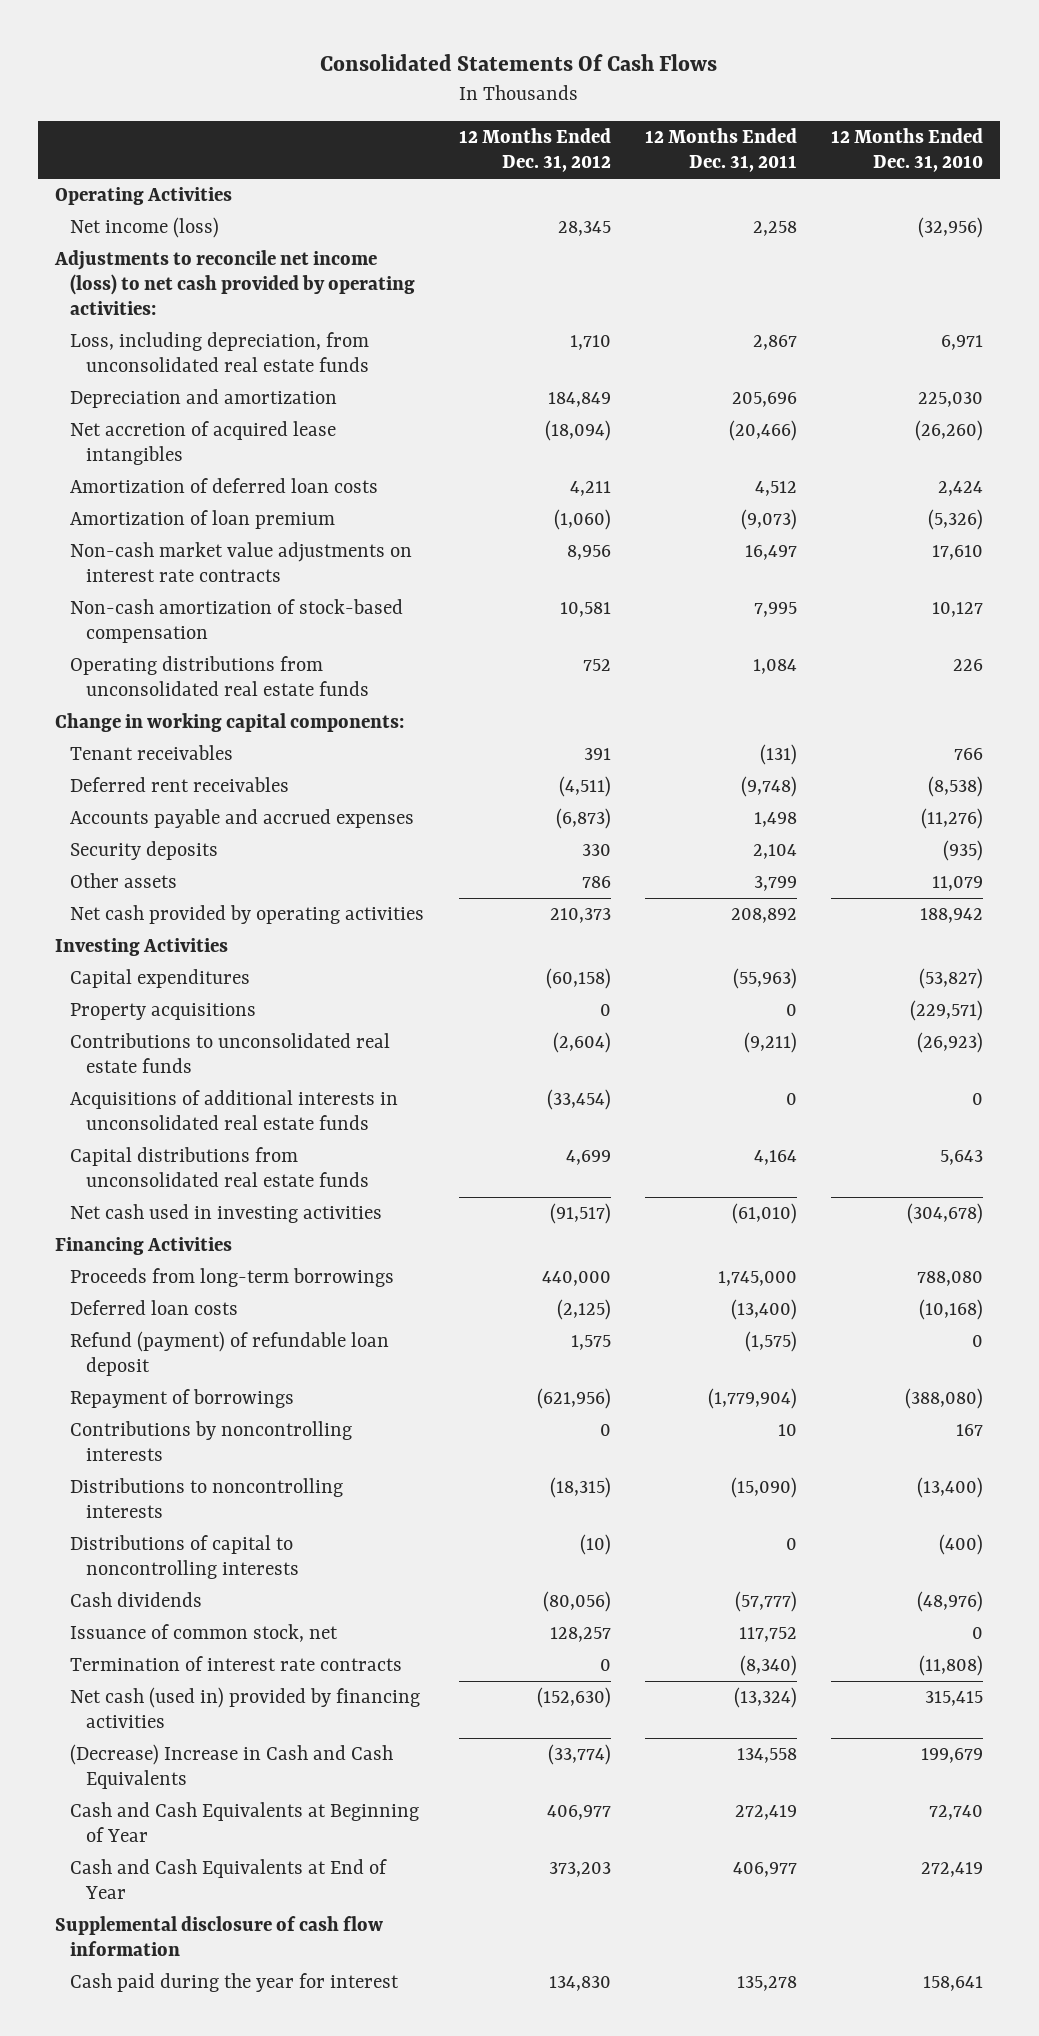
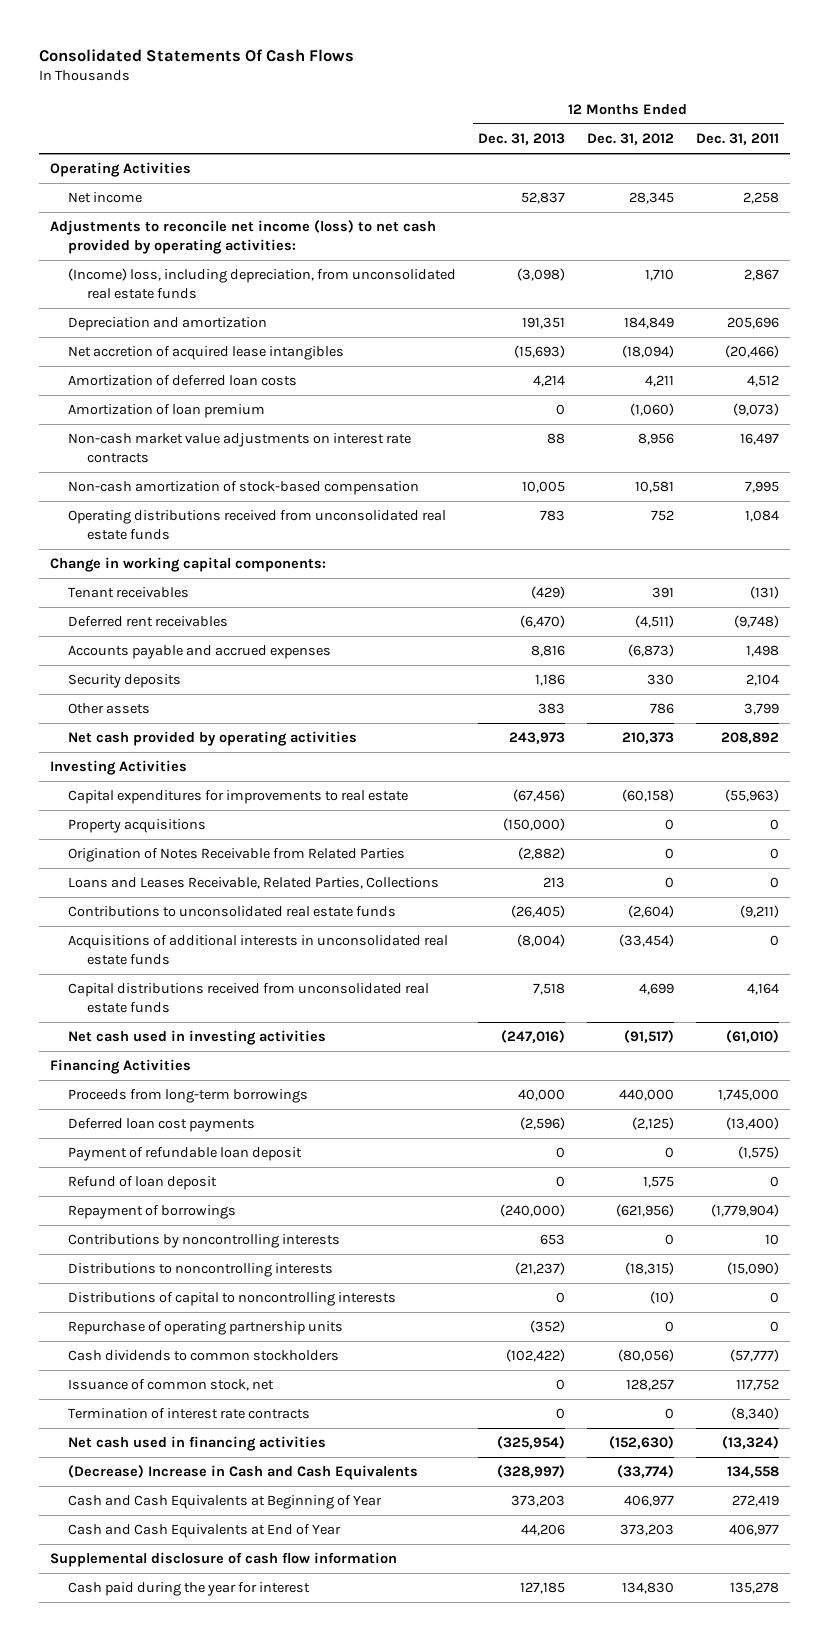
[831,128,984,173] 12 Months Ended Dec. 31, 2010 -> none
none -> [478,133,566,146] Dec. 31, 2013
[70,216,220,238] Net income (loss) -> [68,192,143,204] Net income
[70,331,370,373] Loss, including depreciation, from unconsolidated real estate funds -> [68,268,457,299] (Income) loss, including depreciation, from unconsolidated real estate funds
[70,655,369,697] Operating distributions from unconsolidated real estate funds -> [68,510,447,540] Operating distributions received from unconsolidated real estate funds
[70,968,251,988] Capital expenditures -> [68,790,409,805] Capital expenditures for improvements to real estate
none -> [68,848,406,863] Origination of Notes Receivable from Related Parties
none -> [68,877,440,890] Loans and Leases Receivable, Related Parties, Collections
[70,1146,369,1188] Capital distributions from unconsolidated real estate funds -> [68,983,430,1013] Capital distributions received from unconsolidated real estate funds
[70,1299,239,1315] Deferred loan costs -> [68,1118,256,1133] Deferred loan cost payments
none -> [68,1147,303,1162] Payment of refundable loan deposit
[70,1330,390,1377] Refund (payment) of refundable loan deposit -> [68,1176,218,1191] Refund of loan deposit
[744,1330,797,1352] (1,575) -> [769,1176,779,1188] 0
none -> [68,1321,344,1336] Repurchase of operating partnership units
[70,1591,203,1607] Cash dividends -> [68,1350,340,1362] Cash dividends to common stockholders
[70,1686,421,1729] Net cash (used in) provided by financing activities -> [68,1436,327,1452] Net cash used in financing activities

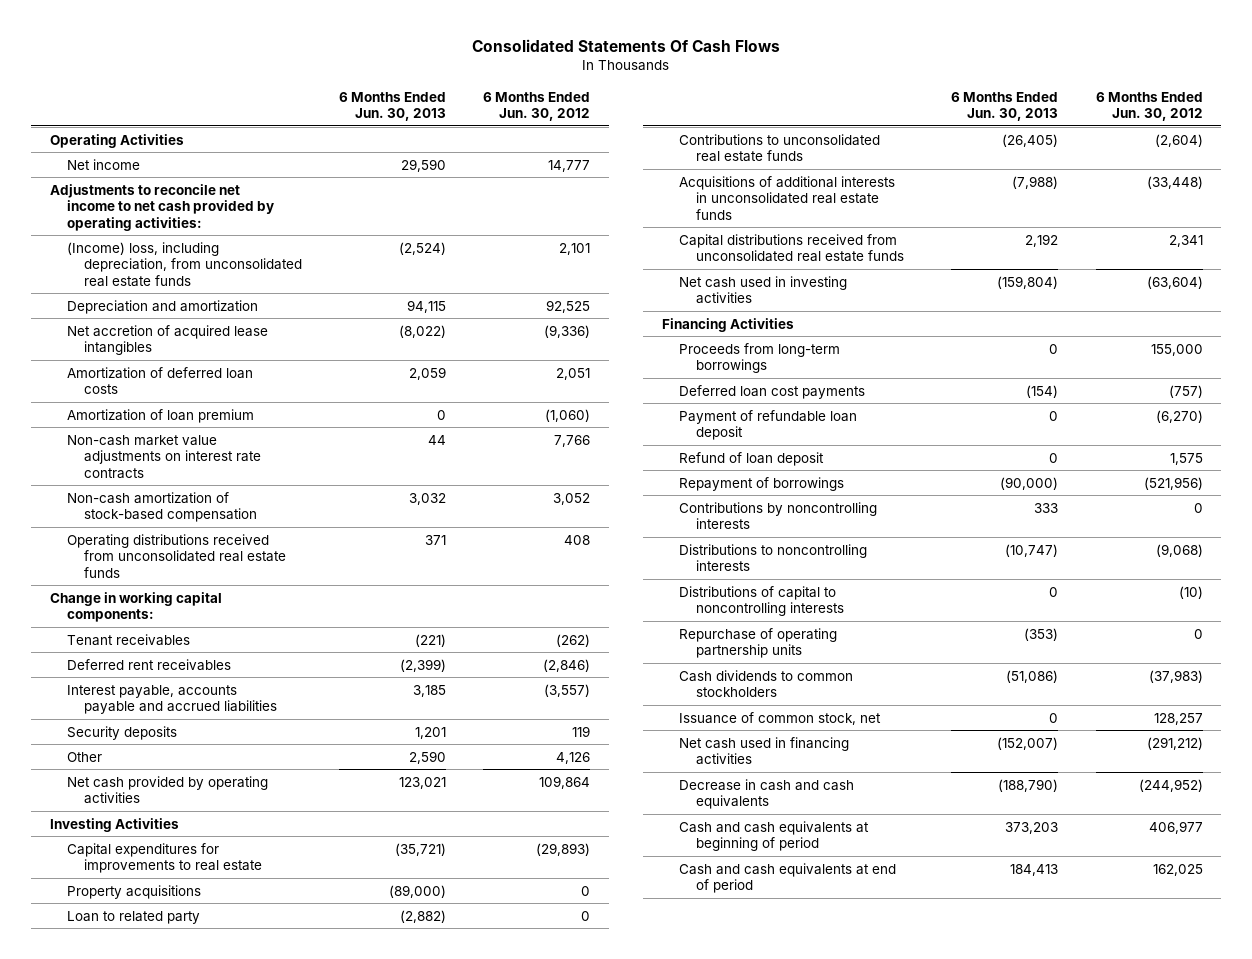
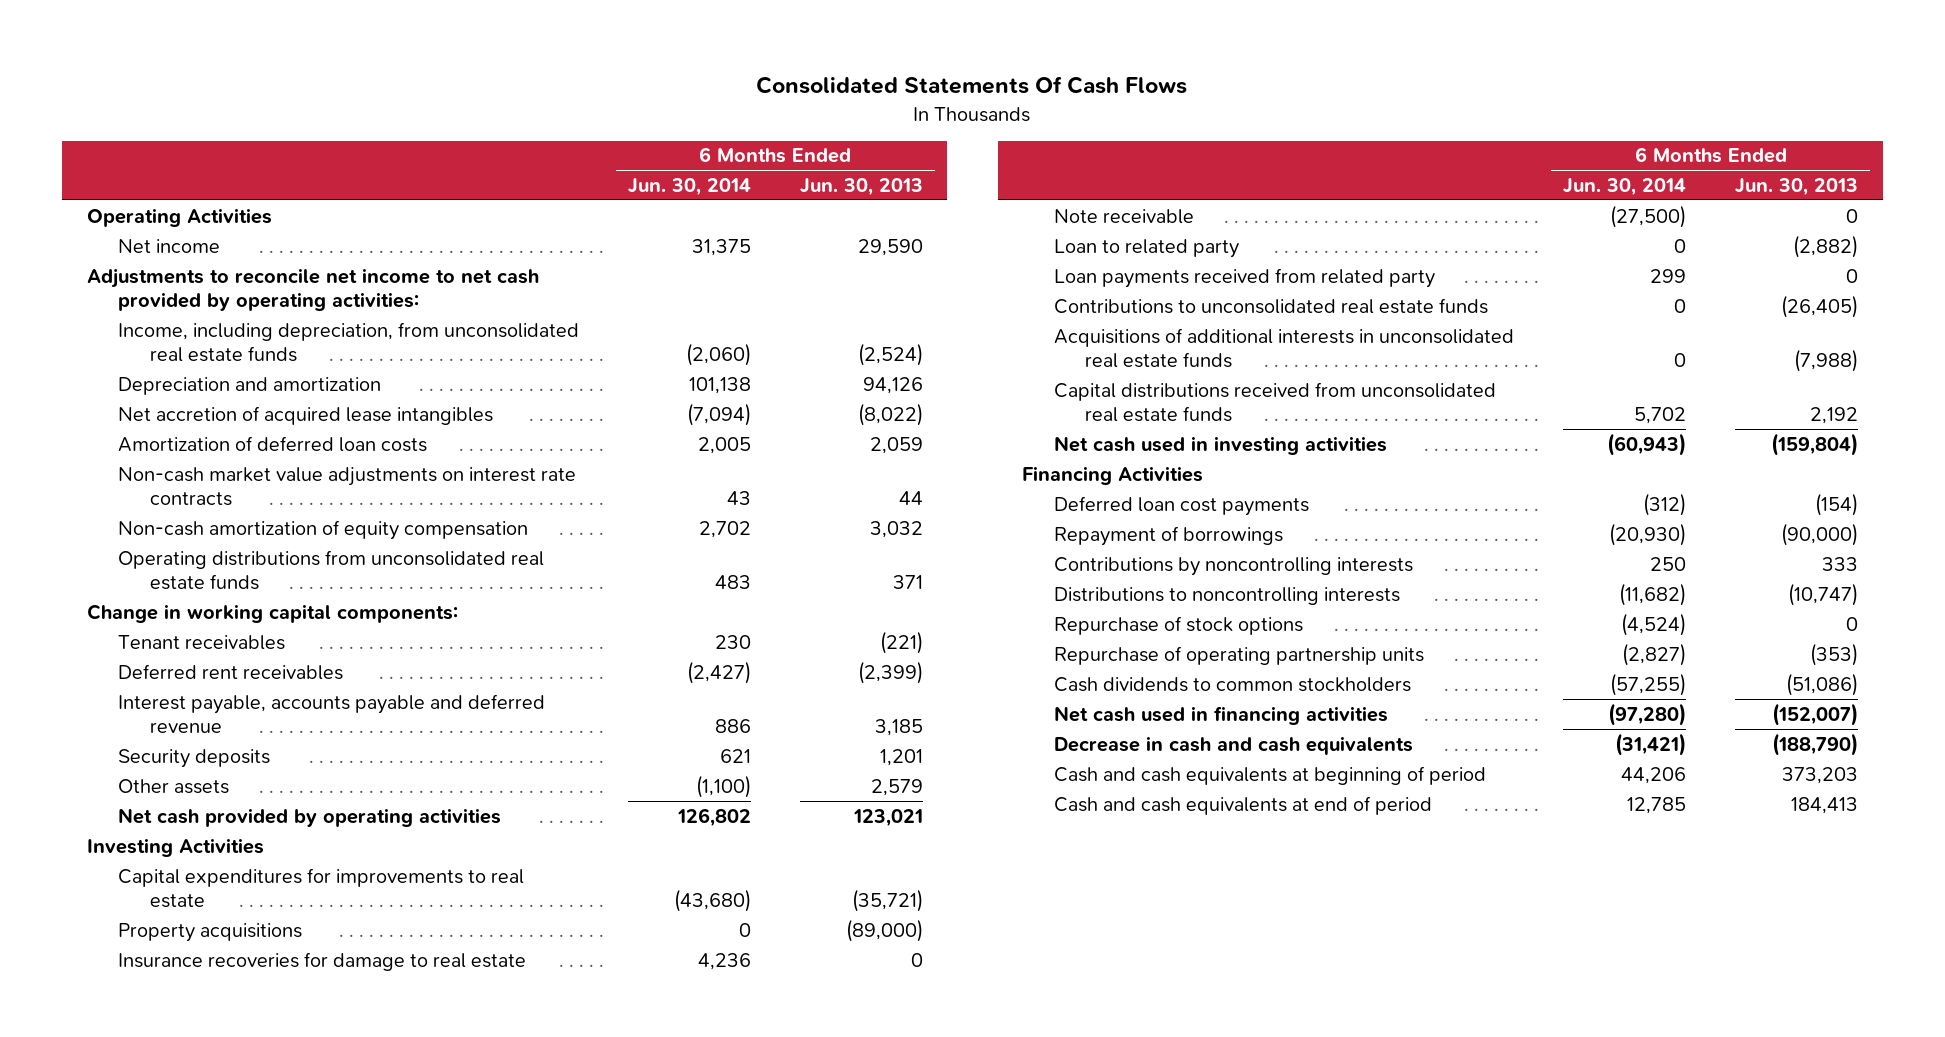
[483,91,591,122] 6 Months Ended Jun. 30, 2012 -> none
none -> [628,178,752,197] Jun. 30, 2014
[66,241,302,287] (Income) loss, including depreciation, from unconsolidated real estate funds -> [118,321,580,363] Income, including depreciation, from unconsolidated real estate funds
[407,299,447,313] 94,115 -> [862,376,923,394] 94,126
[66,408,254,423] Amortization of loan premium -> none
[66,491,257,523] Non-cash amortization of stock-based compensation -> [118,519,529,540] Non-cash amortization of equity compensation
[66,533,286,578] Operating distributions received from unconsolidated real estate funds -> [118,549,545,591] Operating distributions from unconsolidated real estate funds
[66,684,277,715] Interest payable, accounts payable and accrued liabilities -> [118,693,546,734] Interest payable, accounts payable and deferred revenue
[66,751,102,762] Other -> [118,778,230,794] Other assets
[409,750,447,764] 2,590 -> [870,778,923,796] 2,579
none -> [118,951,527,971] Insurance recoveries for damage to real estate
none -> [1053,208,1194,224] Note receivable
none -> [1053,267,1435,288] Loan payments received from related party
[678,342,840,374] Proceeds from long-term borrowings -> none
[678,409,857,441] Payment of refundable loan deposit -> none
[678,451,824,466] Refund of loan deposit -> none
[678,585,844,617] Distributions of capital to noncontrolling interests -> none
none -> [1053,615,1303,635] Repurchase of stock options
[678,711,881,725] Issuance of common stock, net -> none

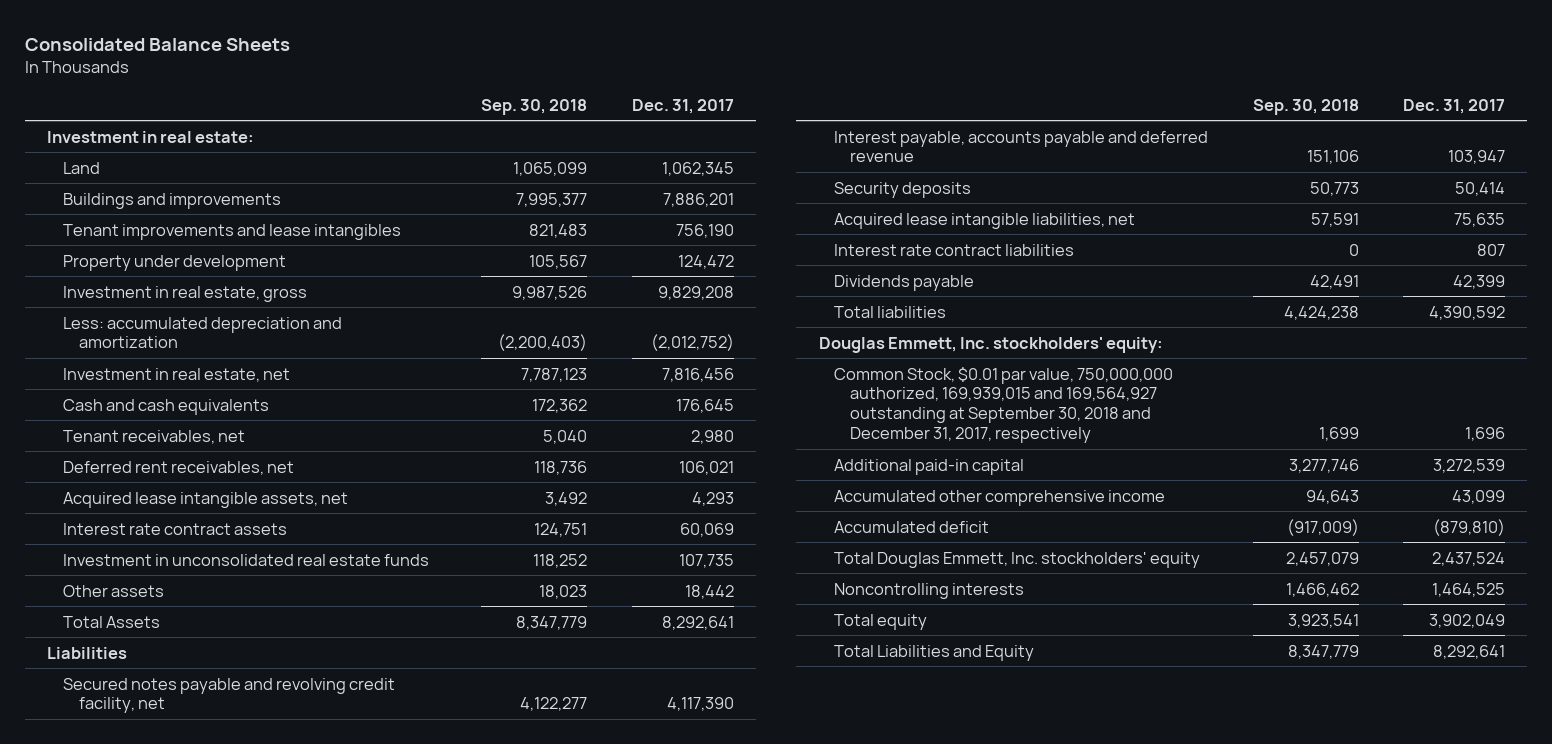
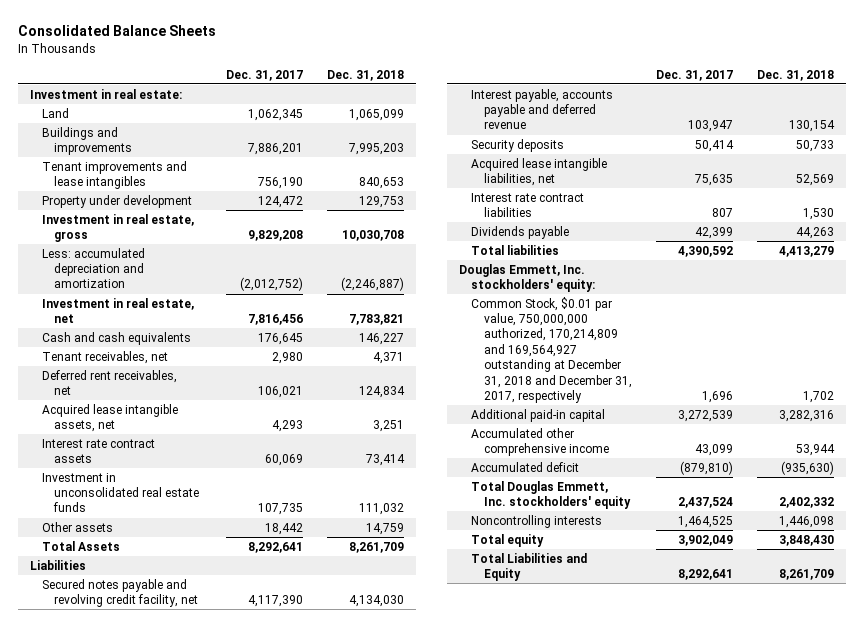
[481,98,588,115] Sep. 30, 2018 -> none
none -> [327,69,405,81] Dec. 31, 2018
[834,366,1174,443] Common Stock, $0.01 par value, 750,000,000 authorized, 169,939,015 and 169,564,927 outstanding at September 30, 2018 and December 31, 2017, respectively -> [471,296,632,403] Common Stock, $0.01 par value, 750,000,000 authorized, 170,214,809 and 169,564,927 outstanding at December 31, 2018 and December 31, 2017, respectively

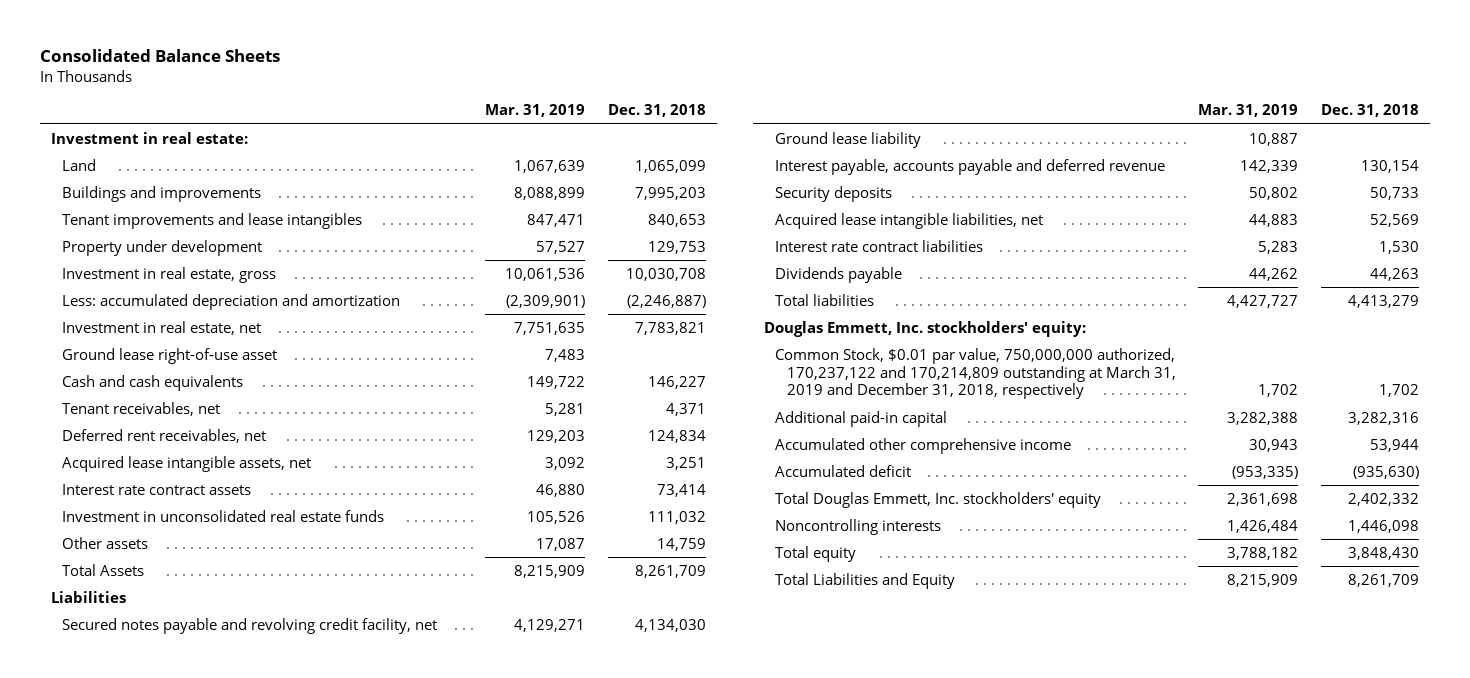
[226,69,304,81] Dec. 31, 2017 -> none
none -> [485,104,586,118] Mar. 31, 2019
none -> [62,347,278,364] Ground lease right-of-use asset
none -> [775,131,922,148] Ground lease liability
[471,296,632,403] Common Stock, $0.01 par value, 750,000,000 authorized, 170,214,809 and 169,564,927 outstanding at December 31, 2018 and December 31, 2017, respectively -> [775,347,1176,400] Common Stock, $0.01 par value, 750,000,000 authorized, 170,237,122 and 170,214,809 outstanding at March 31, 2019 and December 31, 2018, respectively

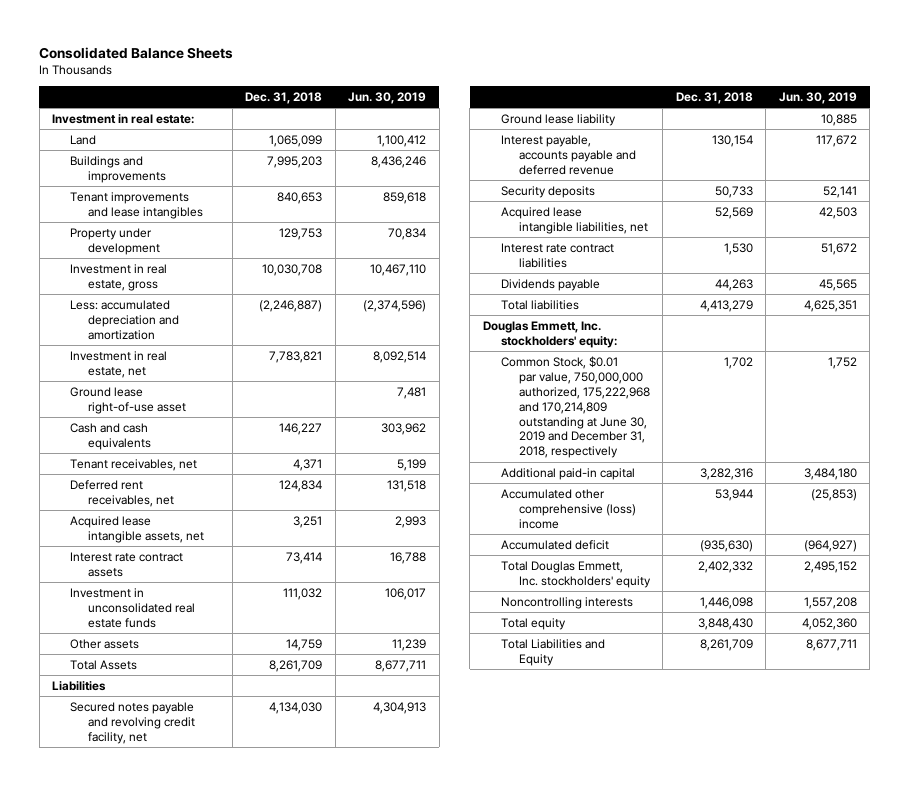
[485,104,586,118] Mar. 31, 2019 -> none
none -> [348,92,427,105] Jun. 30, 2019
[775,347,1176,400] Common Stock, $0.01 par value, 750,000,000 authorized, 170,237,122 and 170,214,809 outstanding at March 31, 2019 and December 31, 2018, respectively -> [500,355,650,459] Common Stock, $0.01 par value, 750,000,000 authorized, 175,222,968 and 170,214,809 outstanding at June 30, 2019 and December 31, 2018, respectively
[775,437,1072,454] Accumulated other comprehensive income -> [500,488,636,529] Accumulated other comprehensive (loss) income

